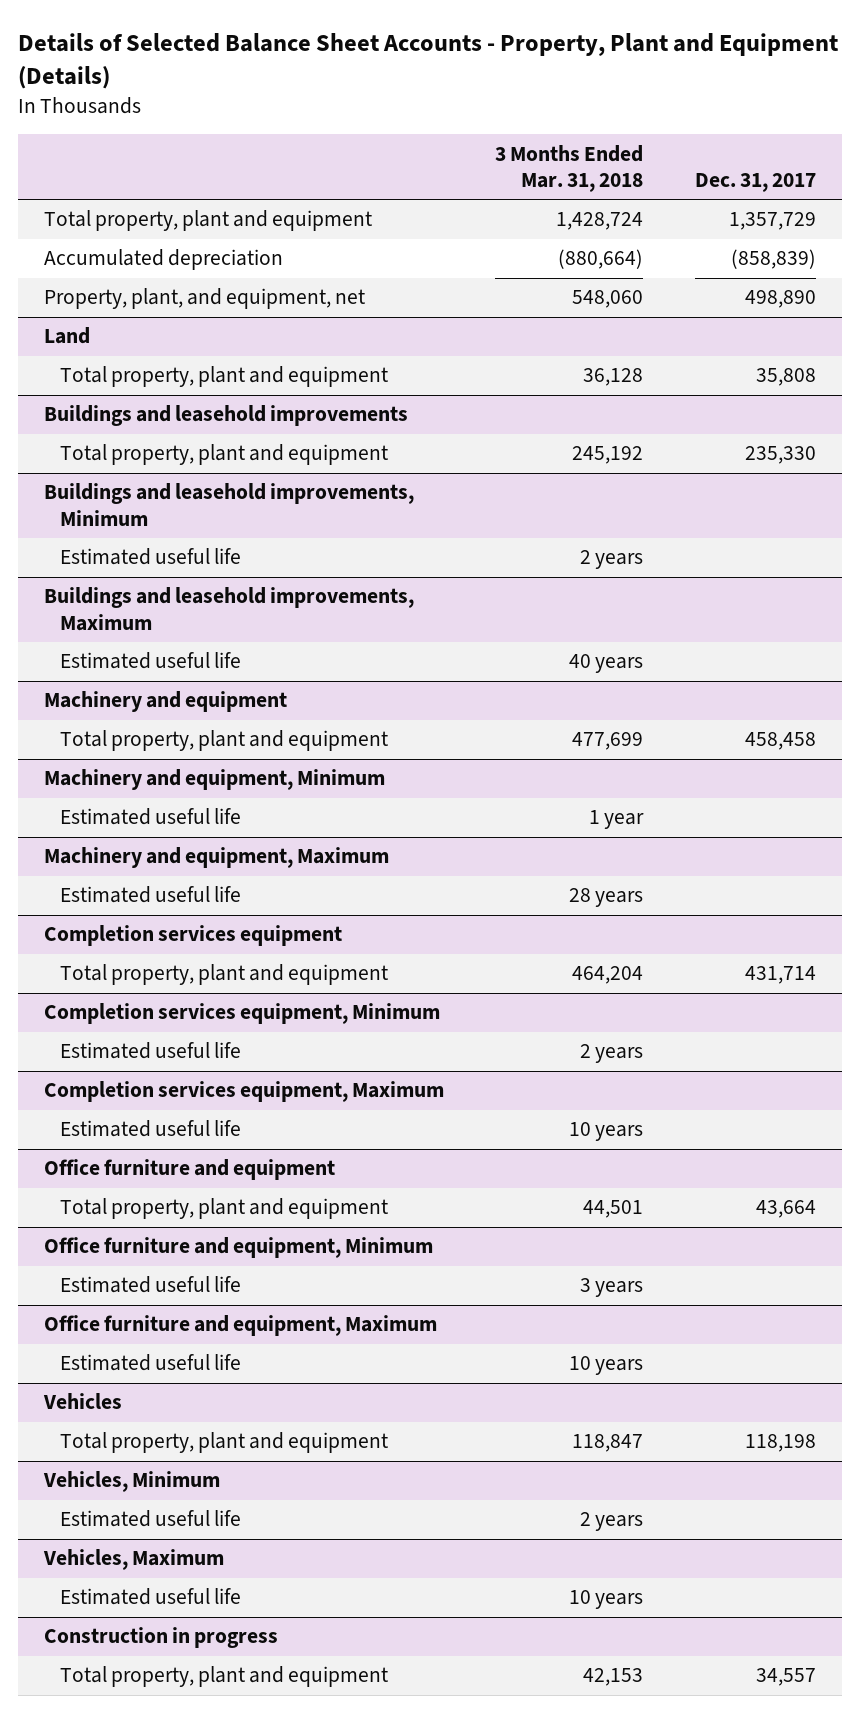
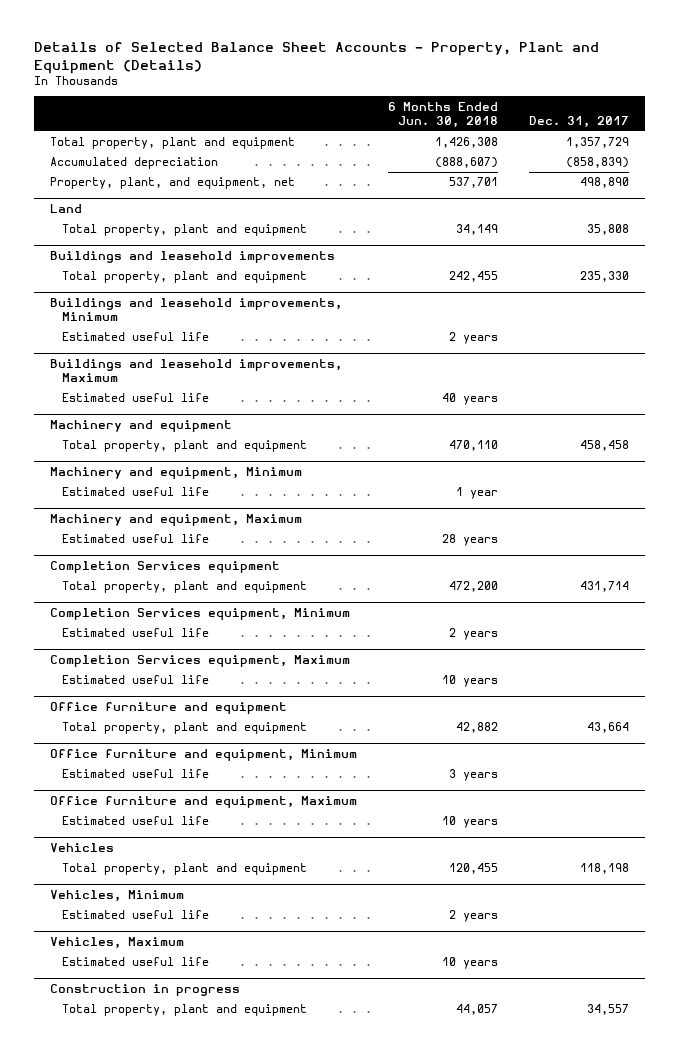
[495,144,644,193] 3 Months Ended Mar. 31, 2018 -> none
none -> [387,101,498,128] 6 Months Ended Jun. 30, 2018
[43,925,342,947] Completion services equipment -> [49,561,280,574] Completion Services equipment
[43,1003,440,1025] Completion services equipment, Minimum -> [49,608,350,621] Completion Services equipment, Minimum
[43,1081,444,1103] Completion services equipment, Maximum -> [49,655,350,668] Completion Services equipment, Maximum

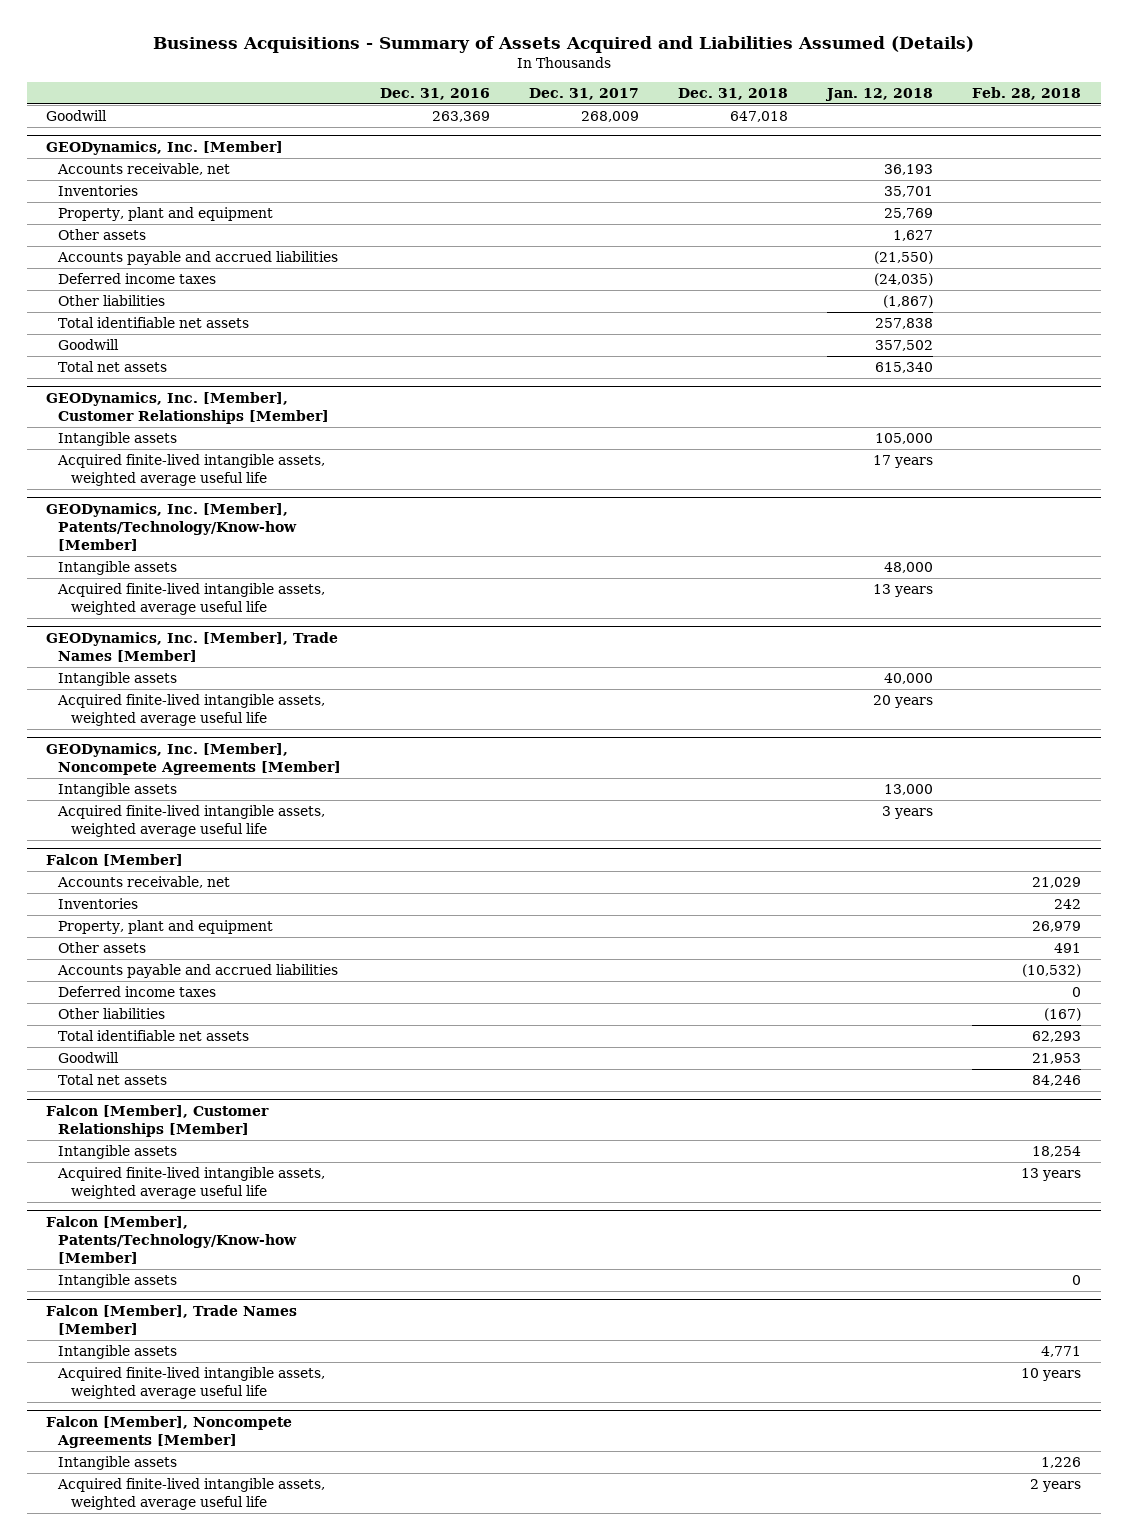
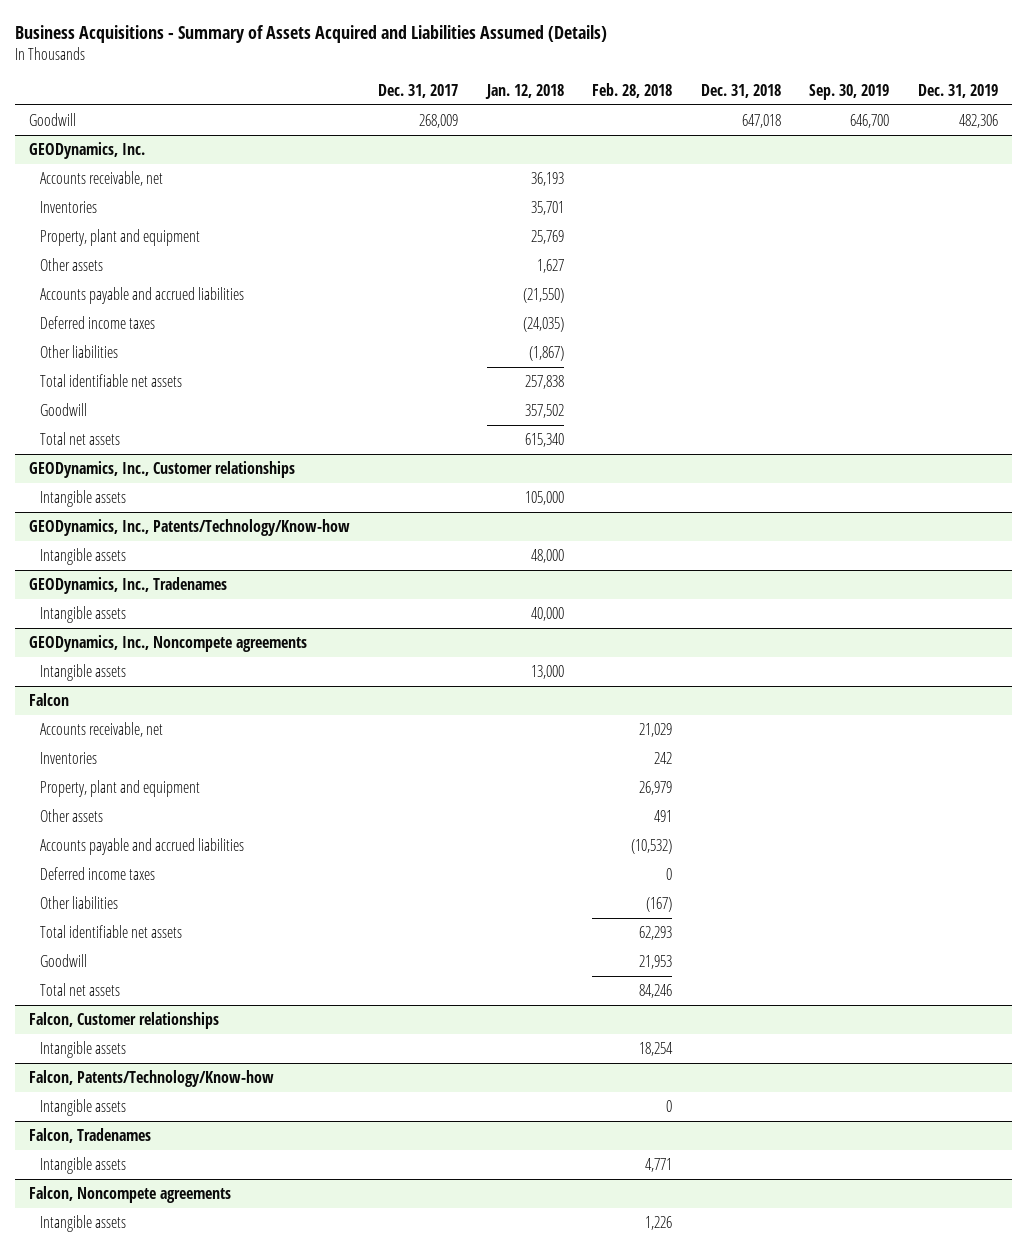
[380,88,491,101] Dec. 31, 2016 -> none
none -> [809,83,890,100] Sep. 30, 2019
none -> [917,83,998,98] Dec. 31, 2019
[45,141,283,156] GEODynamics, Inc. [Member] -> [28,142,145,160] GEODynamics, Inc.
[45,392,330,424] GEODynamics, Inc. [Member], Customer Relationships [Member] -> [28,461,295,479] GEODynamics, Inc., Customer relationships
[57,454,326,486] Acquired finite-lived intangible assets, weighted average useful life -> none
[45,503,298,551] GEODynamics, Inc. [Member], Patents/Technology/Know-how [Member] -> [28,519,350,537] GEODynamics, Inc., Patents/Technology/Know-how
[57,583,326,615] Acquired finite-lived intangible assets, weighted average useful life -> none
[45,632,338,662] GEODynamics, Inc. [Member], Trade Names [Member] -> [28,577,227,595] GEODynamics, Inc., Tradenames
[57,694,326,726] Acquired finite-lived intangible assets, weighted average useful life -> none
[45,743,342,775] GEODynamics, Inc. [Member], Noncompete Agreements [Member] -> [28,635,307,653] GEODynamics, Inc., Noncompete agreements
[57,805,326,837] Acquired finite-lived intangible assets, weighted average useful life -> none
[45,854,183,867] Falcon [Member] -> [28,693,69,707] Falcon
[45,1105,269,1137] Falcon [Member], Customer Relationships [Member] -> [28,1012,219,1030] Falcon, Customer relationships
[57,1167,326,1199] Acquired finite-lived intangible assets, weighted average useful life -> none
[45,1216,298,1264] Falcon [Member], Patents/Technology/Know-how [Member] -> [28,1070,274,1088] Falcon, Patents/Technology/Know-how
[45,1305,297,1335] Falcon [Member], Trade Names [Member] -> [28,1128,151,1144] Falcon, Tradenames
[57,1367,326,1399] Acquired finite-lived intangible assets, weighted average useful life -> none
[45,1416,292,1448] Falcon [Member], Noncompete Agreements [Member] -> [28,1186,231,1204] Falcon, Noncompete agreements
[57,1478,326,1510] Acquired finite-lived intangible assets, weighted average useful life -> none

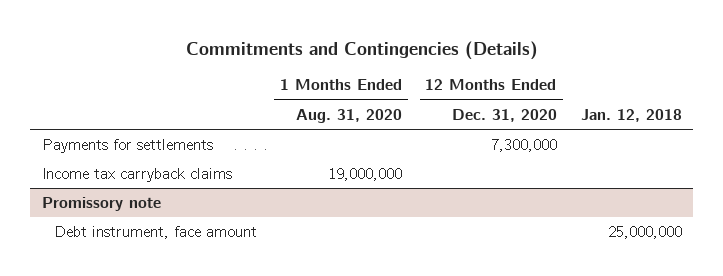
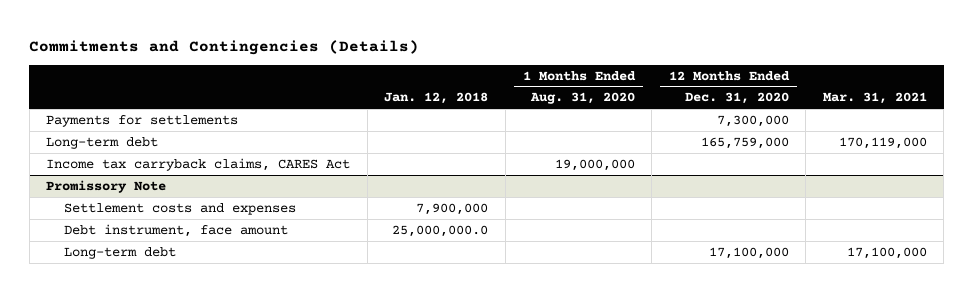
none -> [822,92,927,105] Mar. 31, 2021
none -> [46,136,159,149] Long-term debt
[41,168,232,183] Income tax carryback claims -> [46,157,351,171] Income tax carryback claims, CARES Act
[41,197,161,212] Promissory note -> [46,179,167,193] Promissory Note
none -> [63,202,296,215] Settlement costs and expenses
[607,226,682,240] 25,000,000 -> [392,224,489,237] 25,000,000.0
none -> [63,246,176,259] Long-term debt

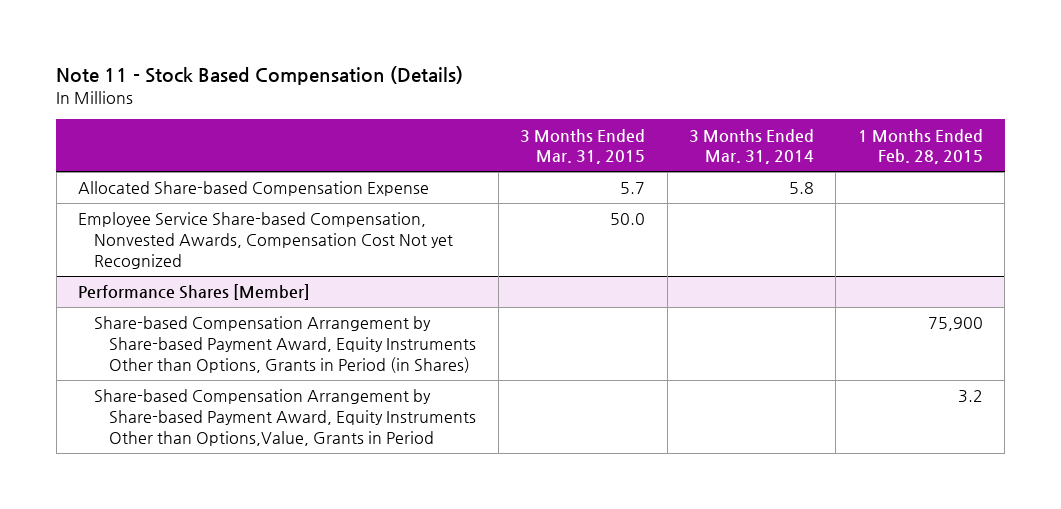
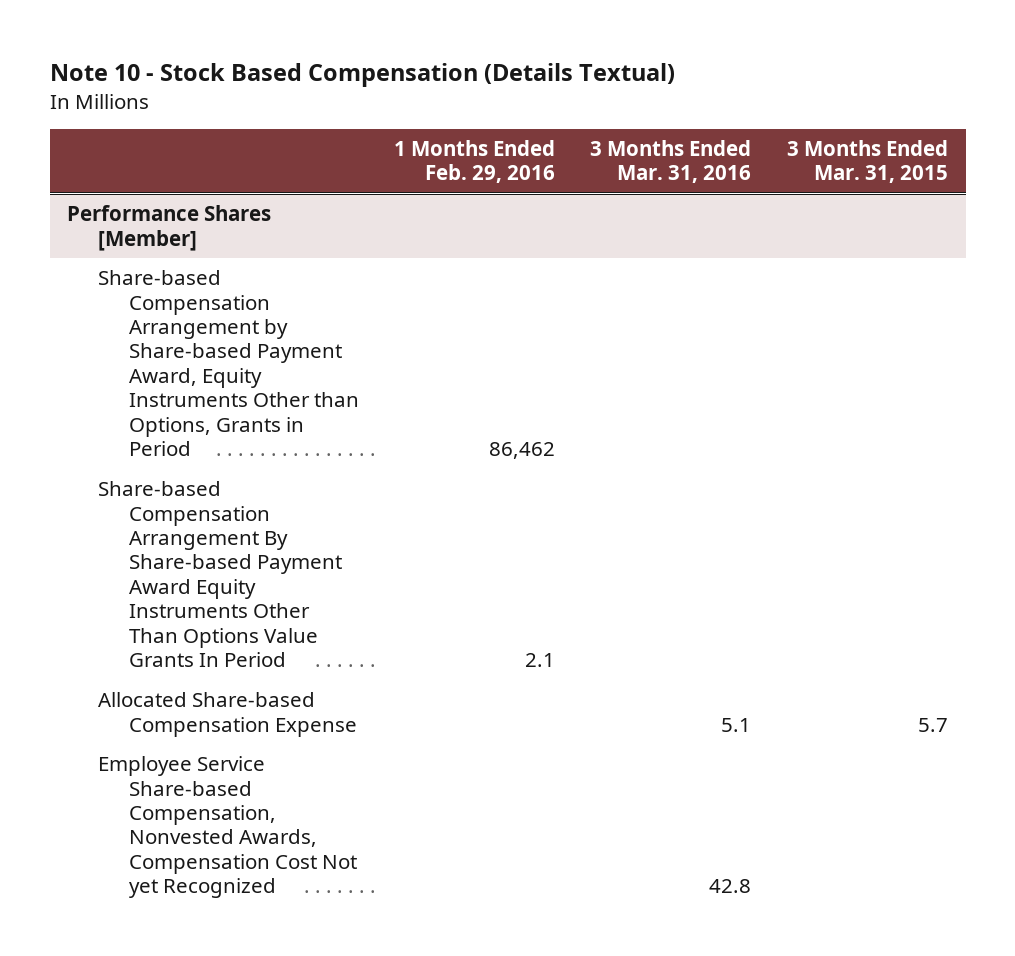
[56,66,464,86] Note 11 - Stock Based Compensation (Details) -> [49,63,675,88] Note 10 - Stock Based Compensation (Details Textual)
[688,128,814,165] 3 Months Ended Mar. 31, 2014 -> none
[857,128,983,165] 1 Months Ended Feb. 28, 2015 -> none
none -> [393,139,555,184] 1 Months Ended Feb. 29, 2016
none -> [590,139,752,184] 3 Months Ended Mar. 31, 2016
[77,181,429,197] Allocated Share-based Compensation Expense -> none
[77,212,453,270] Employee Service Share-based Compensation, Nonvested Awards, Compensation Cost Not yet Recognized -> none
[93,316,477,374] Share-based Compensation Arrangement by Share-based Payment Award, Equity Instruments Other than Options, Grants in Period (in Shares) -> [97,270,359,457] Share-based Compensation Arrangement by Share-based Payment Award, Equity Instruments Other than Options, Grants in Period
[93,389,477,447] Share-based Compensation Arrangement by Share-based Payment Award, Equity Instruments Other than Options,Value, Grants in Period -> [97,481,342,668] Share-based Compensation Arrangement By Share-based Payment Award Equity Instruments Other Than Options Value Grants In Period
none -> [97,692,357,737] Allocated Share-based Compensation Expense
none -> [97,756,357,899] Employee Service Share-based Compensation, Nonvested Awards, Compensation Cost Not yet Recognized

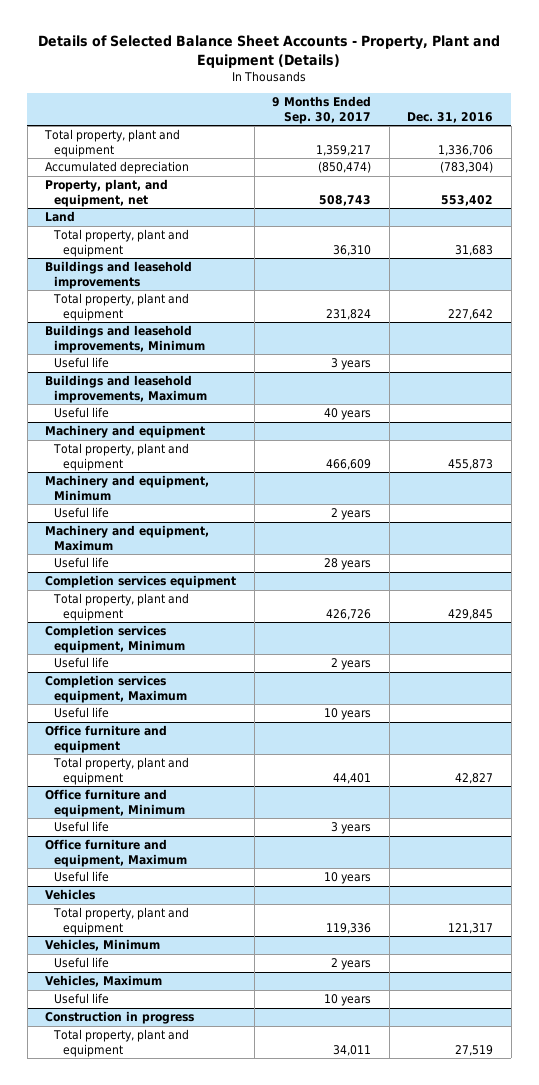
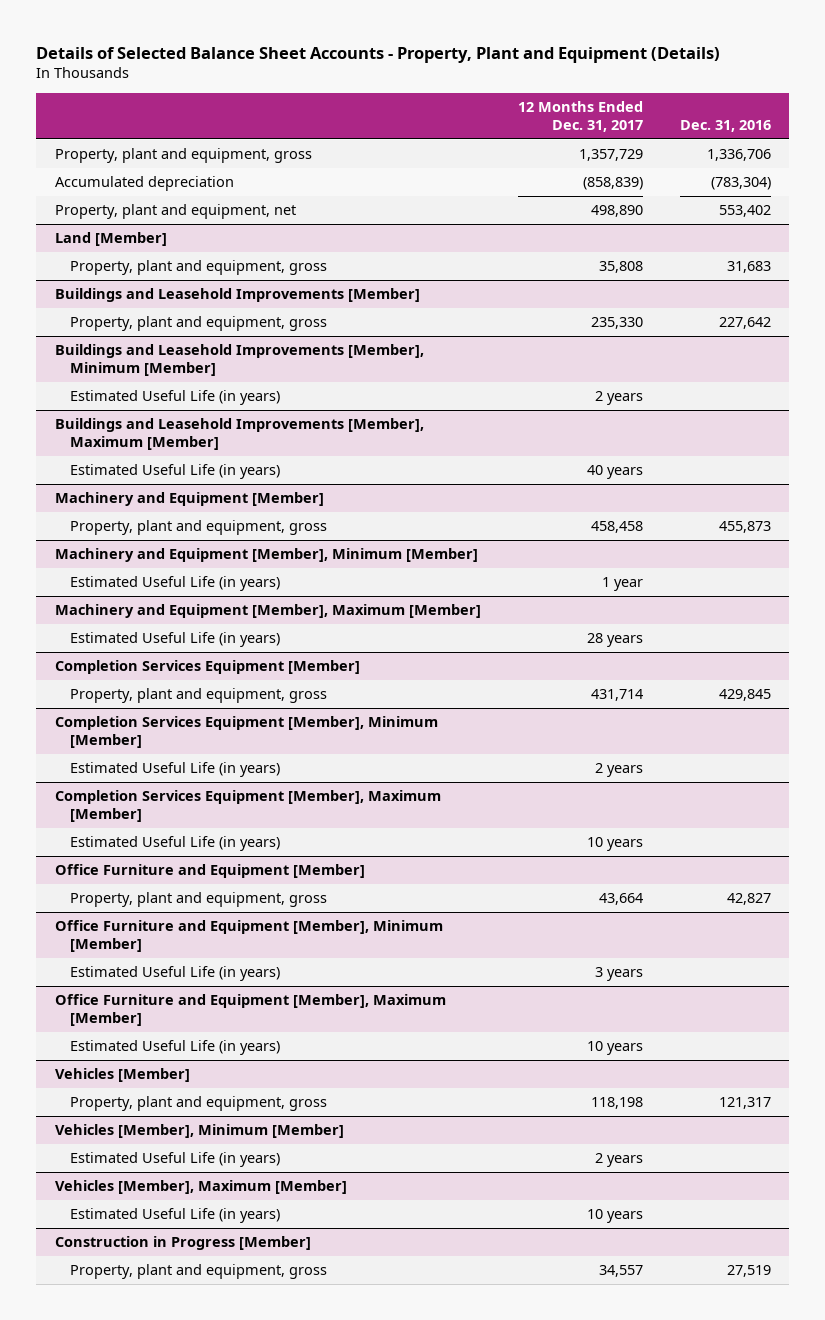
[272,96,372,124] 9 Months Ended Sep. 30, 2017 -> none
none -> [517,101,643,132] 12 Months Ended Dec. 31, 2017
[44,129,181,157] Total property, plant and equipment -> [54,148,312,164] Property, plant and equipment, gross
[45,179,169,207] Property, plant, and equipment, net -> [54,204,296,220] Property, plant and equipment, net
[45,211,76,223] Land -> [54,232,167,247] Land [Member]
[53,229,190,257] Total property, plant and equipment -> [69,260,327,276] Property, plant and equipment, gross
[45,261,193,289] Buildings and leasehold improvements -> [54,288,420,303] Buildings and Leasehold Improvements [Member]
[53,293,190,321] Total property, plant and equipment -> [69,316,327,332] Property, plant and equipment, gross
[45,325,206,353] Buildings and leasehold improvements, Minimum -> [54,344,424,377] Buildings and Leasehold Improvements [Member], Minimum [Member]
[54,357,110,369] Useful life -> [69,390,280,406] Estimated Useful Life (in years)
[45,375,208,403] Buildings and leasehold improvements, Maximum -> [54,418,424,451] Buildings and Leasehold Improvements [Member], Maximum [Member]
[54,407,110,419] Useful life -> [69,464,280,480] Estimated Useful Life (in years)
[45,425,206,439] Machinery and equipment -> [54,492,324,507] Machinery and Equipment [Member]
[53,443,190,471] Total property, plant and equipment -> [69,520,327,536] Property, plant and equipment, gross
[45,475,210,501] Machinery and equipment, Minimum -> [54,548,478,563] Machinery and Equipment [Member], Minimum [Member]
[54,507,110,519] Useful life -> [69,576,280,592] Estimated Useful Life (in years)
[45,525,210,551] Machinery and equipment, Maximum -> [54,604,481,619] Machinery and Equipment [Member], Maximum [Member]
[54,557,110,569] Useful life -> [69,632,280,648] Estimated Useful Life (in years)
[45,575,237,589] Completion services equipment -> [54,660,360,675] Completion Services Equipment [Member]
[53,593,190,621] Total property, plant and equipment -> [69,688,327,704] Property, plant and equipment, gross
[45,625,186,653] Completion services equipment, Minimum -> [54,716,438,749] Completion Services Equipment [Member], Minimum [Member]
[54,657,110,669] Useful life -> [69,762,280,778] Estimated Useful Life (in years)
[45,675,188,703] Completion services equipment, Maximum -> [54,790,441,823] Completion Services Equipment [Member], Maximum [Member]
[54,707,110,719] Useful life -> [69,836,280,852] Estimated Useful Life (in years)
[45,725,168,753] Office furniture and equipment -> [54,864,365,879] Office Furniture and Equipment [Member]
[53,757,190,785] Total property, plant and equipment -> [69,892,327,908] Property, plant and equipment, gross
[45,789,186,817] Office furniture and equipment, Minimum -> [54,920,443,953] Office Furniture and Equipment [Member], Minimum [Member]
[54,821,110,833] Useful life -> [69,966,280,982] Estimated Useful Life (in years)
[45,839,188,867] Office furniture and equipment, Maximum -> [54,994,446,1027] Office Furniture and Equipment [Member], Maximum [Member]
[54,871,110,883] Useful life -> [69,1040,280,1056] Estimated Useful Life (in years)
[45,889,96,901] Vehicles -> [54,1068,190,1083] Vehicles [Member]
[53,907,190,935] Total property, plant and equipment -> [69,1096,327,1112] Property, plant and equipment, gross
[45,939,161,952] Vehicles, Minimum -> [54,1124,344,1139] Vehicles [Member], Minimum [Member]
[54,957,110,969] Useful life -> [69,1152,280,1168] Estimated Useful Life (in years)
[45,975,163,988] Vehicles, Maximum -> [54,1180,347,1195] Vehicles [Member], Maximum [Member]
[54,993,110,1005] Useful life -> [69,1208,280,1224] Estimated Useful Life (in years)
[45,1011,195,1025] Construction in progress -> [54,1236,311,1251] Construction in Progress [Member]
[53,1029,190,1057] Total property, plant and equipment -> [69,1264,327,1280] Property, plant and equipment, gross

